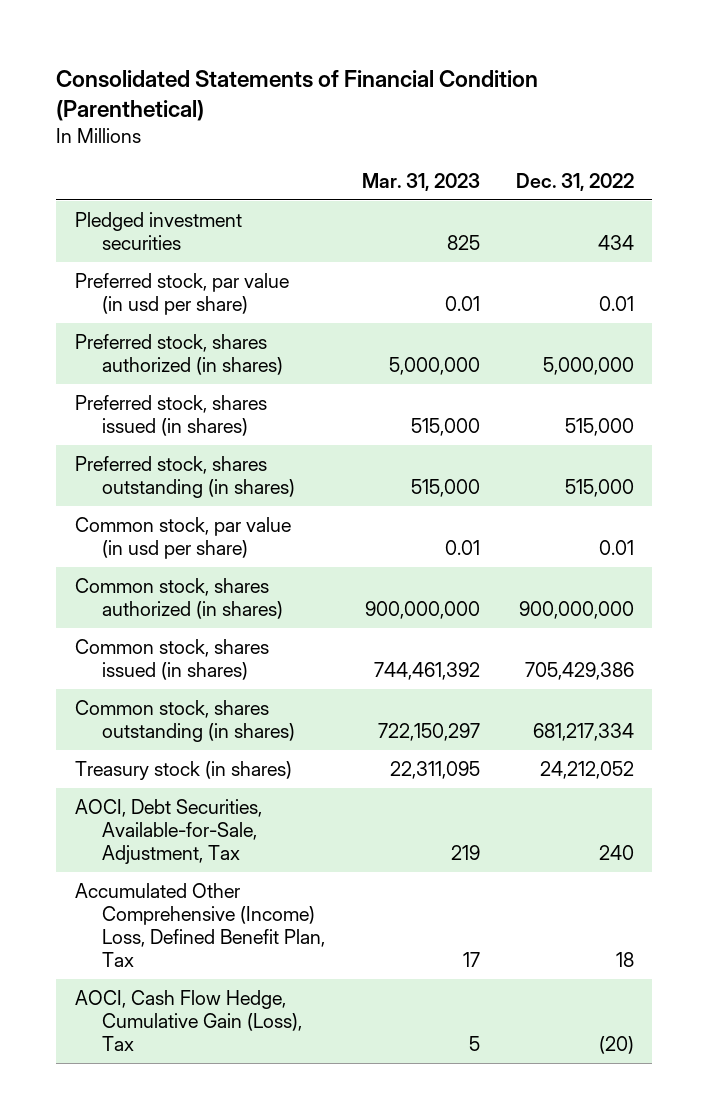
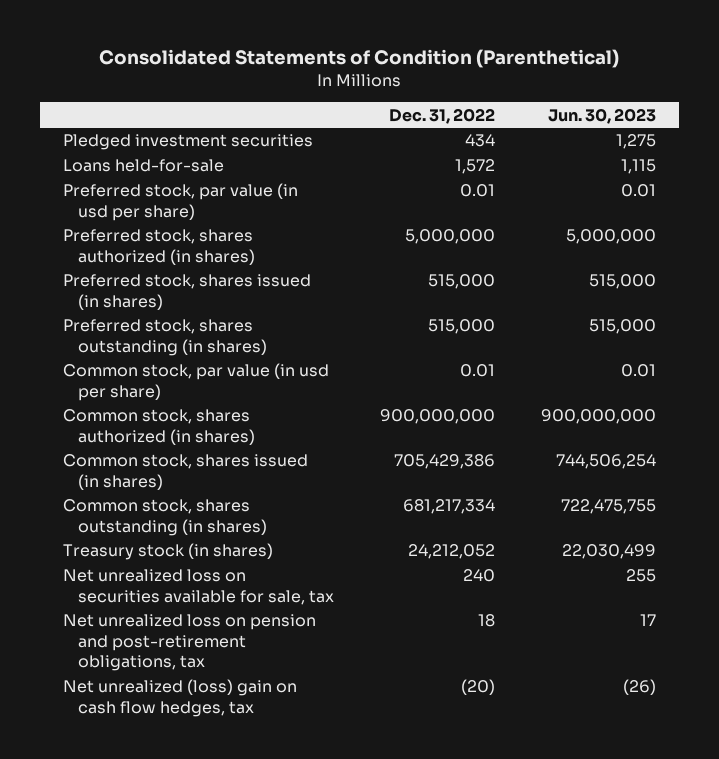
[56,69,539,121] Consolidated Statements of Financial Condition (Parenthetical) -> [99,49,620,69] Consolidated Statements of Condition (Parenthetical)
[361,173,480,192] Mar. 31, 2023 -> none
none -> [547,107,656,124] Jun. 30, 2023
none -> [62,159,224,173] Loans held-for-sale
[74,798,262,865] AOCI, Debt Securities, Available-for-Sale, Adjustment, Tax -> [62,569,334,605] Net unrealized loss on securities available for sale, tax
[74,882,326,968] Accumulated Other Comprehensive (Income) Loss, Defined Benefit Plan, Tax -> [62,614,316,671] Net unrealized loss on pension and post-retirement obligations, tax
[74,989,303,1052] AOCI, Cash Flow Hedge, Cumulative Gain (Loss), Tax -> [62,679,297,717] Net unrealized (loss) gain on cash flow hedges, tax

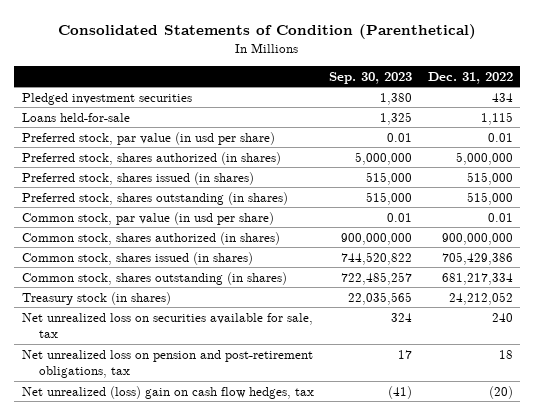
[547,107,656,124] Jun. 30, 2023 -> none
none -> [329,71,413,84] Sep. 30, 2023
[454,159,495,175] 1,572 -> [480,111,513,125] 1,115

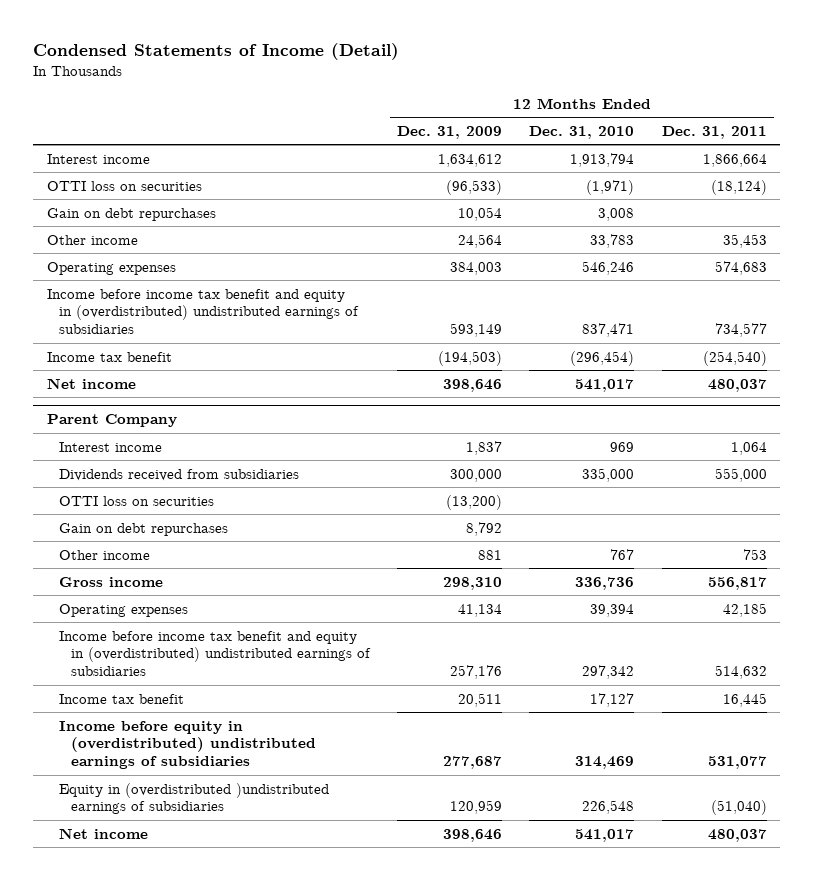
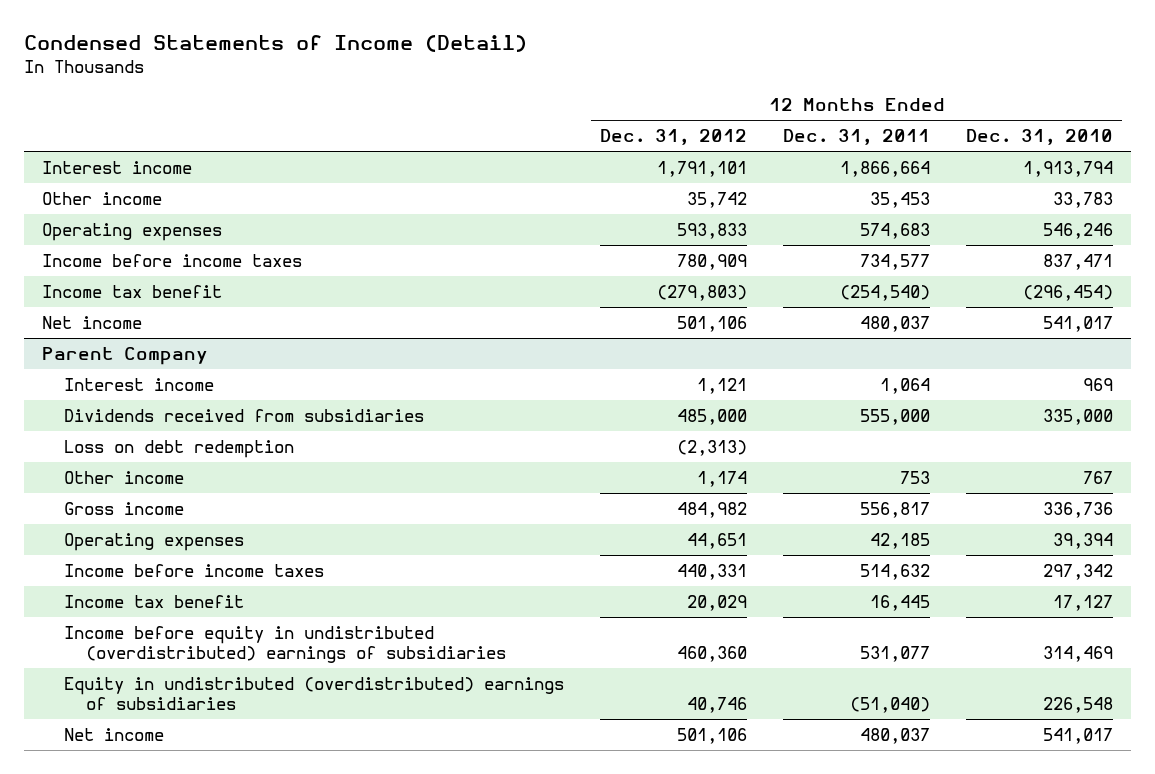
[396,125,502,139] Dec. 31, 2009 -> none
none -> [600,129,748,146] Dec. 31, 2012
[46,180,202,191] OTTI loss on securities -> none
[46,207,216,221] Gain on debt repurchases -> none
[46,288,359,335] Income before income tax benefit and equity in (overdistributed) undistributed earnings of subsidiaries -> [41,253,302,267] Income before income taxes
[58,495,214,506] OTTI loss on securities -> none
[58,522,228,536] Gain on debt repurchases -> none
none -> [63,439,294,458] Loss on debt redemption
[58,630,371,677] Income before income tax benefit and equity in (overdistributed) undistributed earnings of subsidiaries -> [63,563,324,577] Income before income taxes
[58,720,316,770] Income before equity in (overdistributed) undistributed earnings of subsidiaries -> [63,625,507,664] Income before equity in undistributed (overdistributed) earnings of subsidiaries
[58,782,329,815] Equity in (overdistributed )undistributed earnings of subsidiaries -> [63,676,564,711] Equity in undistributed (overdistributed) earnings of subsidiaries

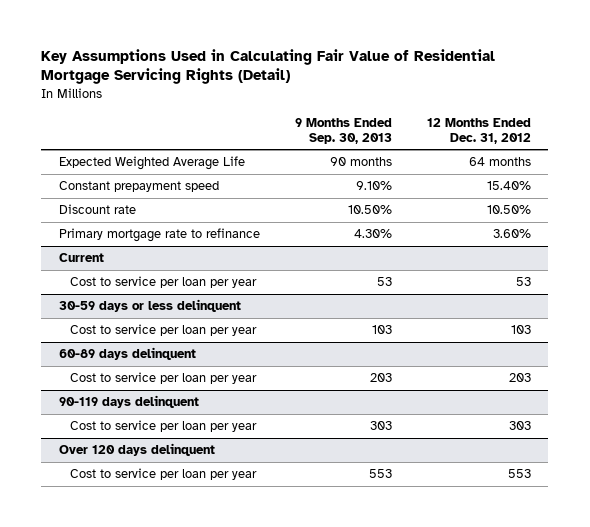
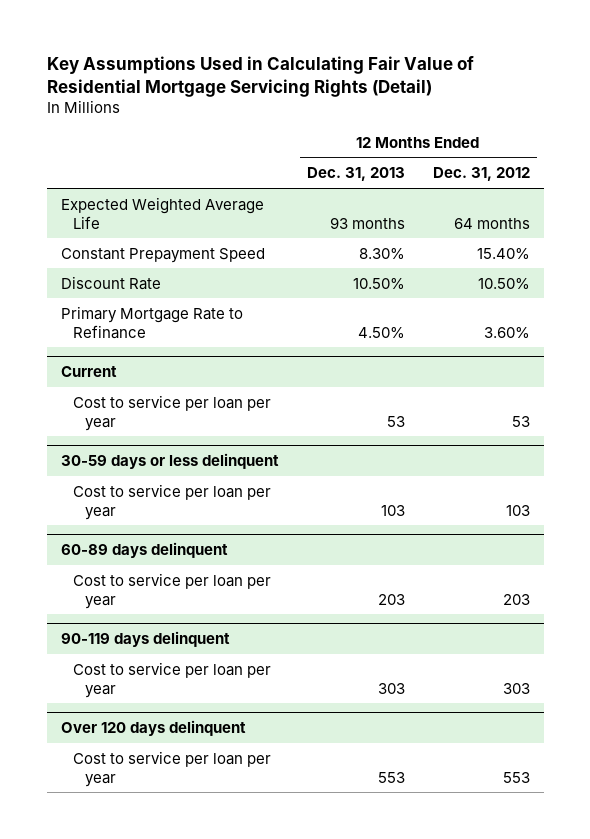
[294,117,392,144] 9 Months Ended Sep. 30, 2013 -> none
none -> [306,167,405,182] Dec. 31, 2013
[58,181,219,193] Constant prepayment speed -> [60,247,265,263] Constant Prepayment Speed
[58,204,136,215] Discount rate -> [60,275,161,290] Discount Rate
[58,228,260,243] Primary mortgage rate to refinance -> [60,305,243,339] Primary Mortgage Rate to Refinance

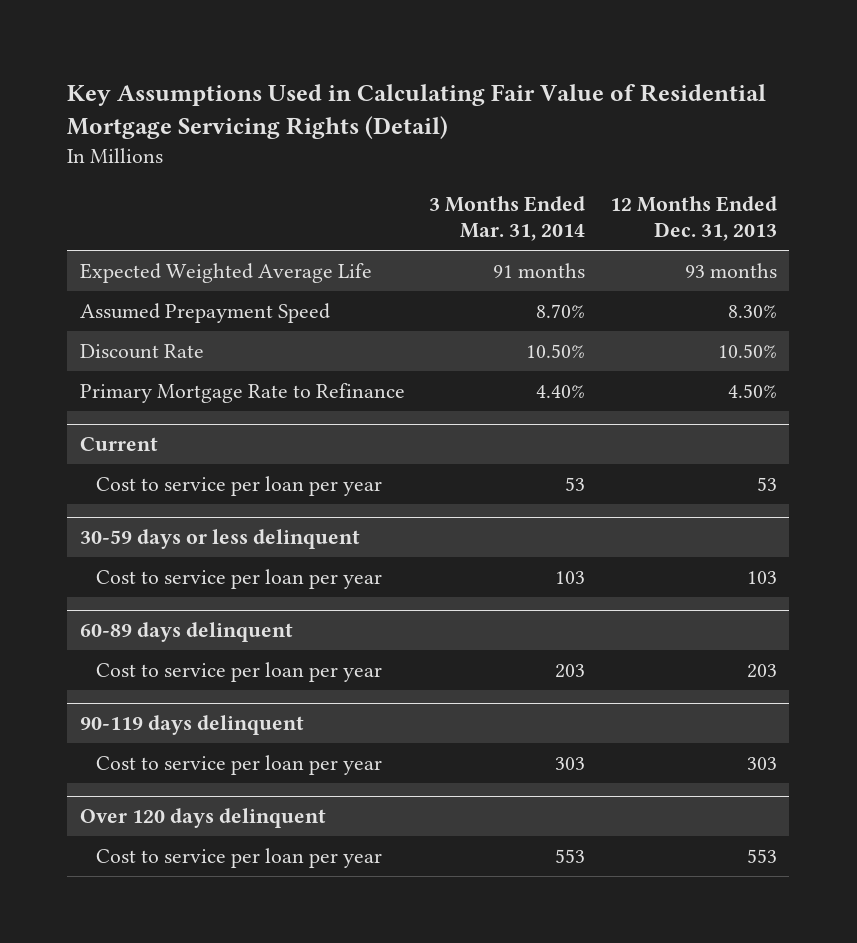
[432,167,530,182] Dec. 31, 2012 -> none
none -> [429,196,586,242] 3 Months Ended Mar. 31, 2014
[60,247,265,263] Constant Prepayment Speed -> [79,302,330,323] Assumed Prepayment Speed

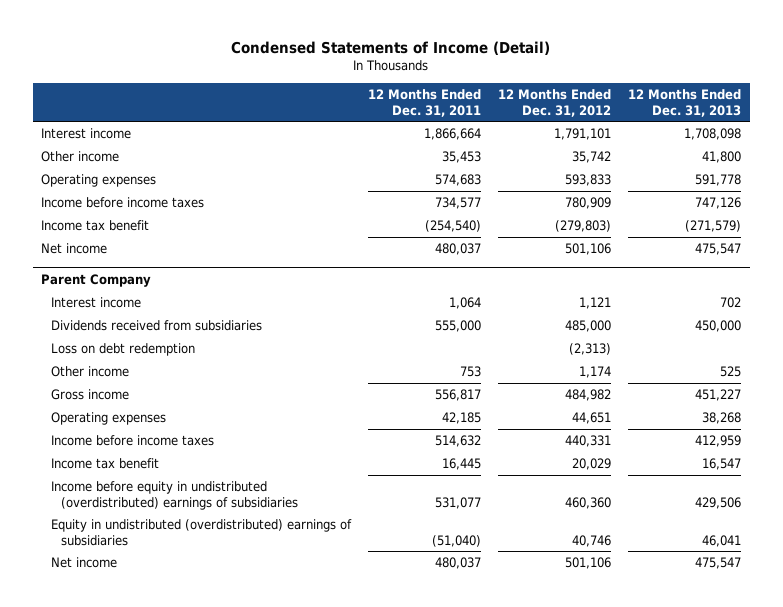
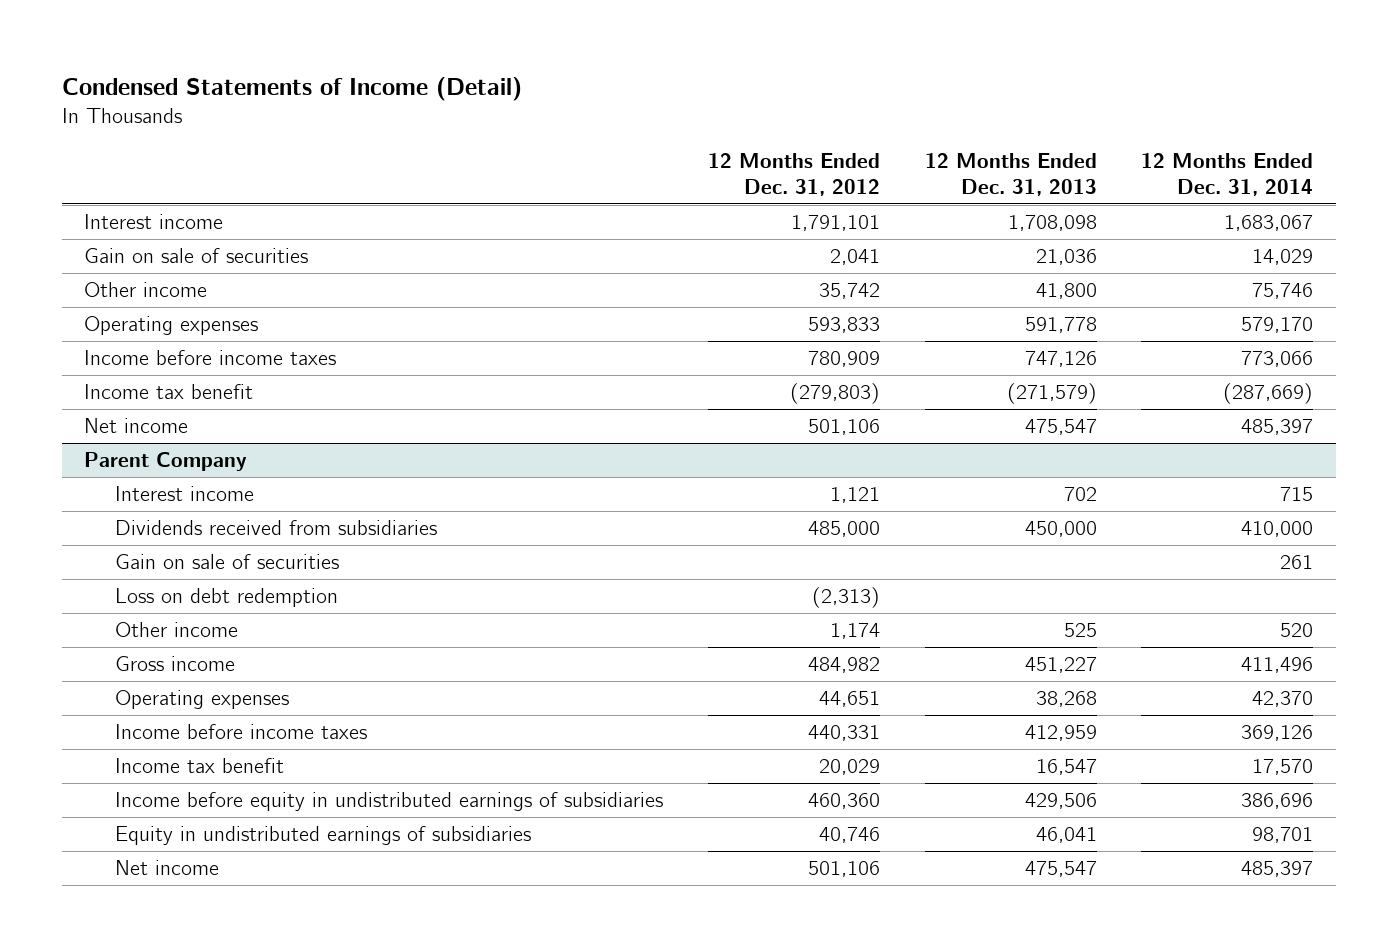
[368,89,482,117] 12 Months Ended Dec. 31, 2011 -> none
none -> [1141,153,1314,197] 12 Months Ended Dec. 31, 2014
none -> [84,248,309,264] Gain on sale of securities
none -> [115,554,340,570] Gain on sale of securities
[51,481,298,510] Income before equity in undistributed (overdistributed) earnings of subsidiaries -> [115,792,664,812] Income before equity in undistributed earnings of subsidiaries
[51,519,353,546] Equity in undistributed (overdistributed) earnings of subsidiaries -> [115,826,532,846] Equity in undistributed earnings of subsidiaries

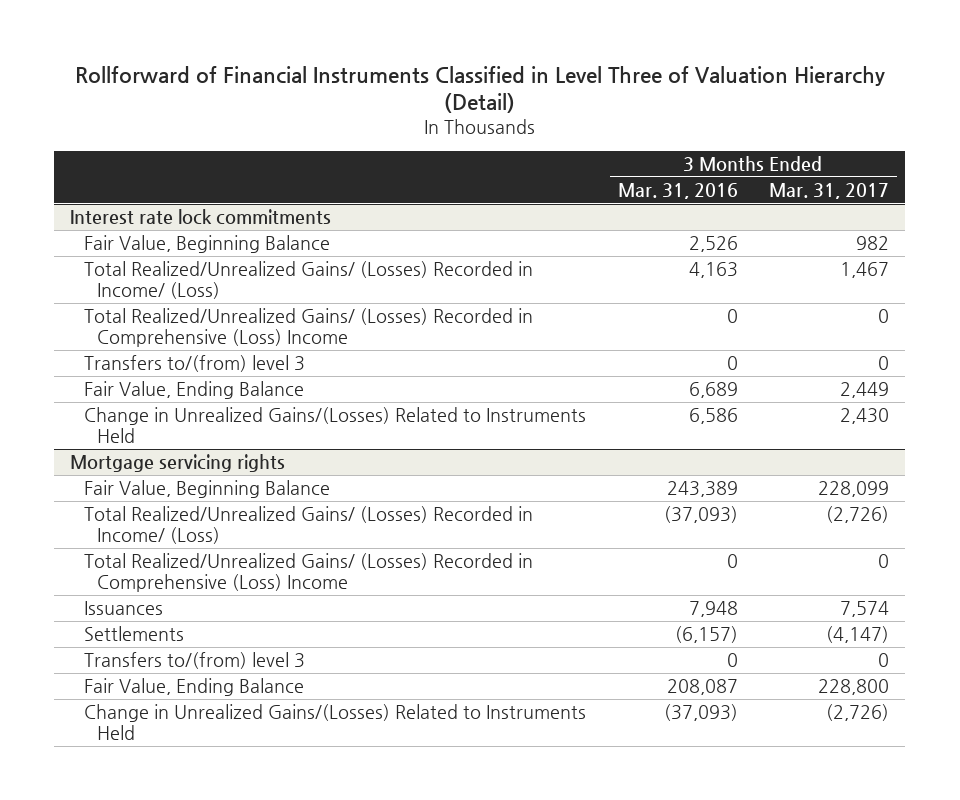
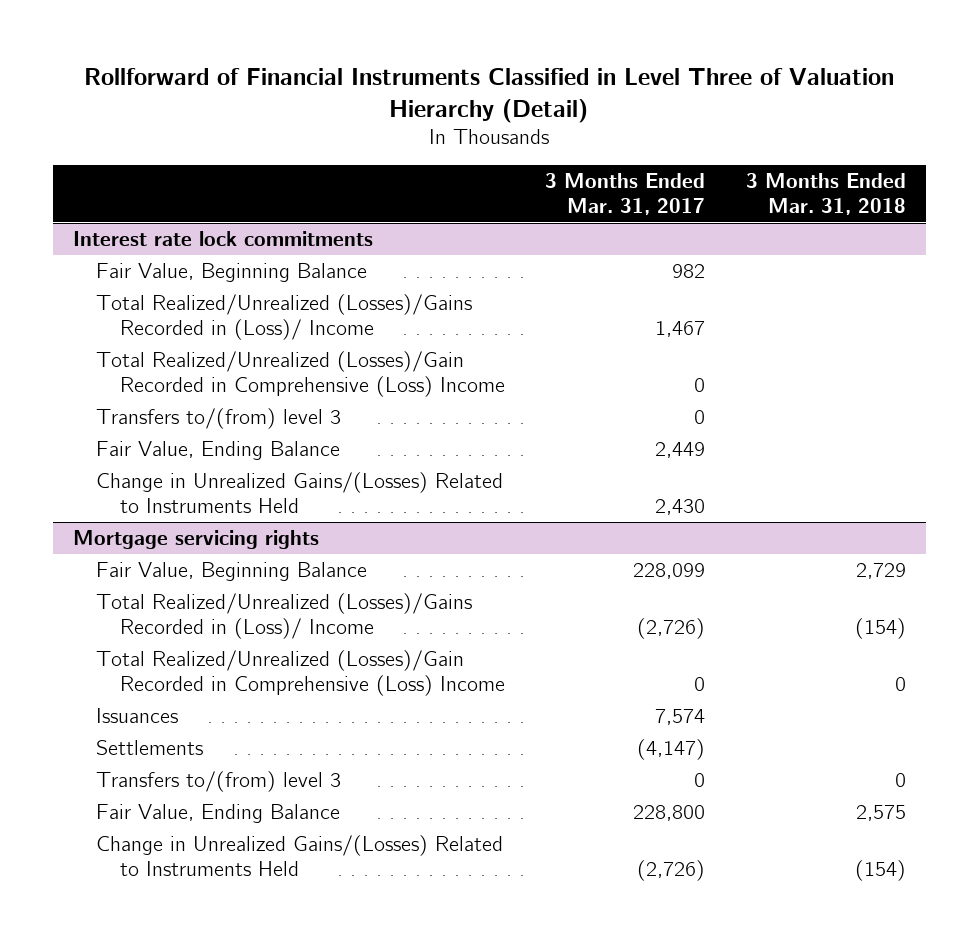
[617,183,738,200] Mar. 31, 2016 -> none
none -> [745,173,906,216] 3 Months Ended Mar. 31, 2018
[83,261,533,299] Total Realized/Unrealized Gains/ (Losses) Recorded in Income/ (Loss) -> [96,294,473,341] Total Realized/Unrealized (Losses)/Gains Recorded in (Loss)/ Income
[83,308,533,347] Total Realized/Unrealized Gains/ (Losses) Recorded in Comprehensive (Loss) Income -> [96,351,506,398] Total Realized/Unrealized (Losses)/Gain Recorded in Comprehensive (Loss) Income
[83,506,533,544] Total Realized/Unrealized Gains/ (Losses) Recorded in Income/ (Loss) -> [96,593,473,640] Total Realized/Unrealized (Losses)/Gains Recorded in (Loss)/ Income
[83,553,533,592] Total Realized/Unrealized Gains/ (Losses) Recorded in Comprehensive (Loss) Income -> [96,650,506,697] Total Realized/Unrealized (Losses)/Gain Recorded in Comprehensive (Loss) Income

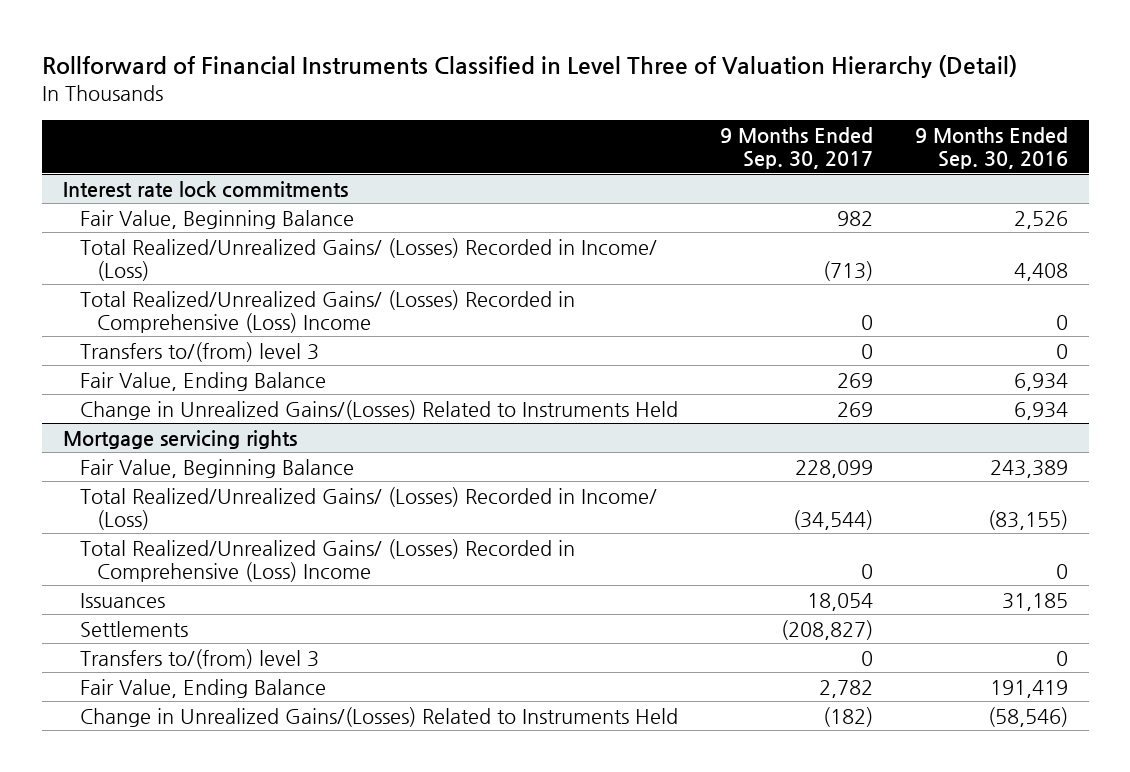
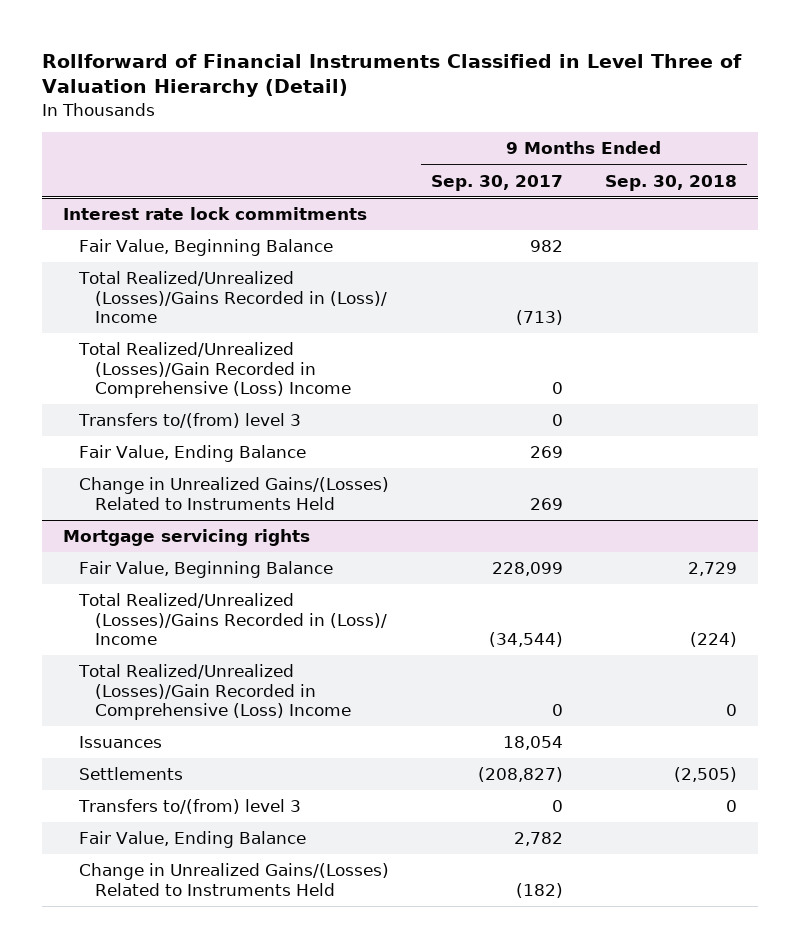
[914,126,1068,170] 9 Months Ended Sep. 30, 2016 -> none
none -> [604,174,737,191] Sep. 30, 2018
[79,237,657,281] Total Realized/Unrealized Gains/ (Losses) Recorded in Income/ (Loss) -> [78,271,388,323] Total Realized/Unrealized (Losses)/Gains Recorded in (Loss)/ Income
[79,289,575,333] Total Realized/Unrealized Gains/ (Losses) Recorded in Comprehensive (Loss) Income -> [78,342,352,398] Total Realized/Unrealized (Losses)/Gain Recorded in Comprehensive (Loss) Income
[79,486,657,530] Total Realized/Unrealized Gains/ (Losses) Recorded in Income/ (Loss) -> [78,593,388,645] Total Realized/Unrealized (Losses)/Gains Recorded in (Loss)/ Income
[79,538,575,582] Total Realized/Unrealized Gains/ (Losses) Recorded in Comprehensive (Loss) Income -> [78,664,352,720] Total Realized/Unrealized (Losses)/Gain Recorded in Comprehensive (Loss) Income

